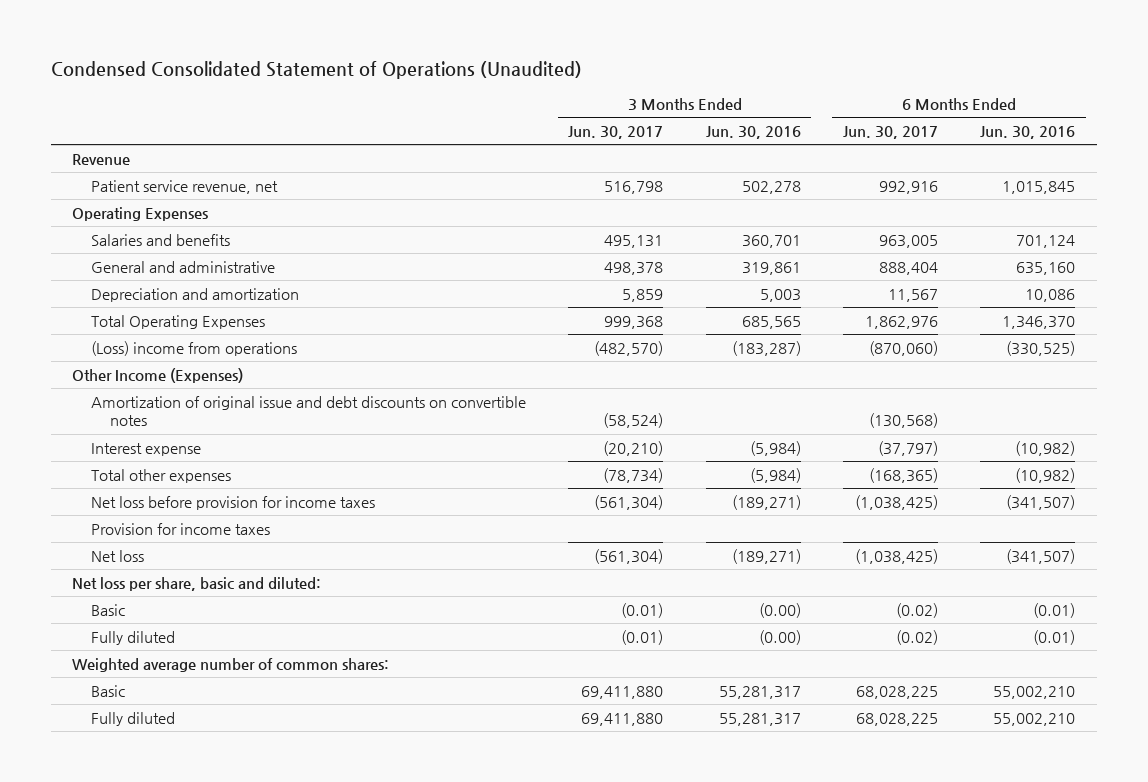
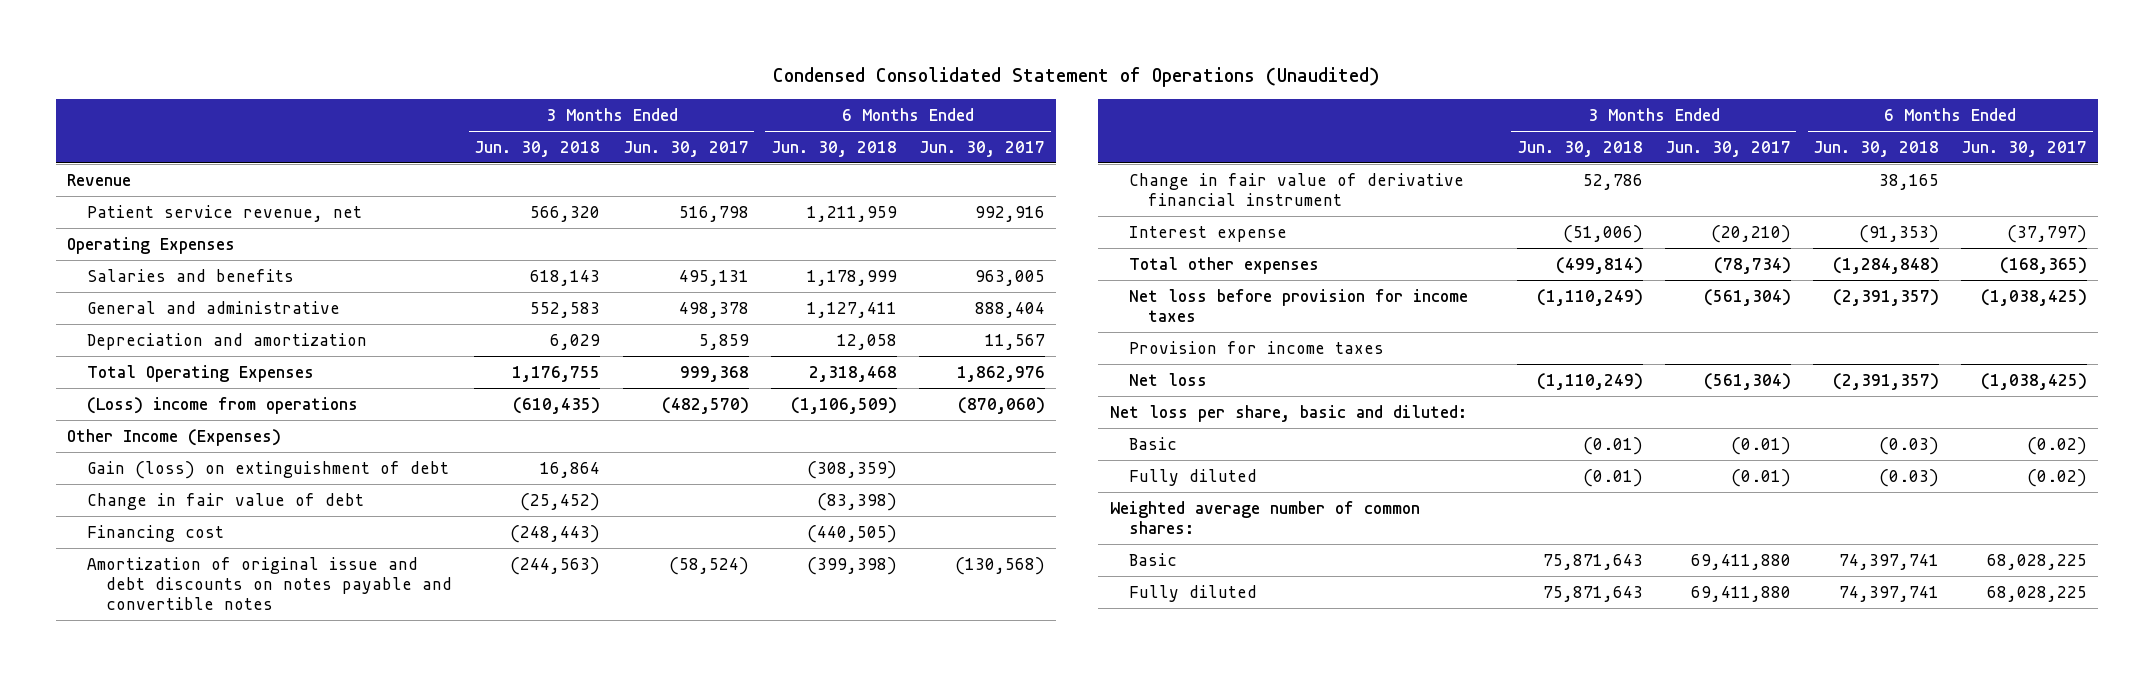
[705,125,801,139] Jun. 30, 2016 -> none
[980,125,1076,139] Jun. 30, 2016 -> none
none -> [474,140,601,157] Jun. 30, 2018
none -> [770,140,897,157] Jun. 30, 2018
none -> [86,460,449,479] Gain (loss) on extinguishment of debt
none -> [86,492,364,510] Change in fair value of debt
none -> [86,524,224,542] Financing cost
[90,395,526,427] Amortization of original issue and debt discounts on convertible notes -> [86,556,453,610] Amortization of original issue and debt discounts on notes payable and convertible notes
none -> [1128,172,1464,206] Change in fair value of derivative financial instrument

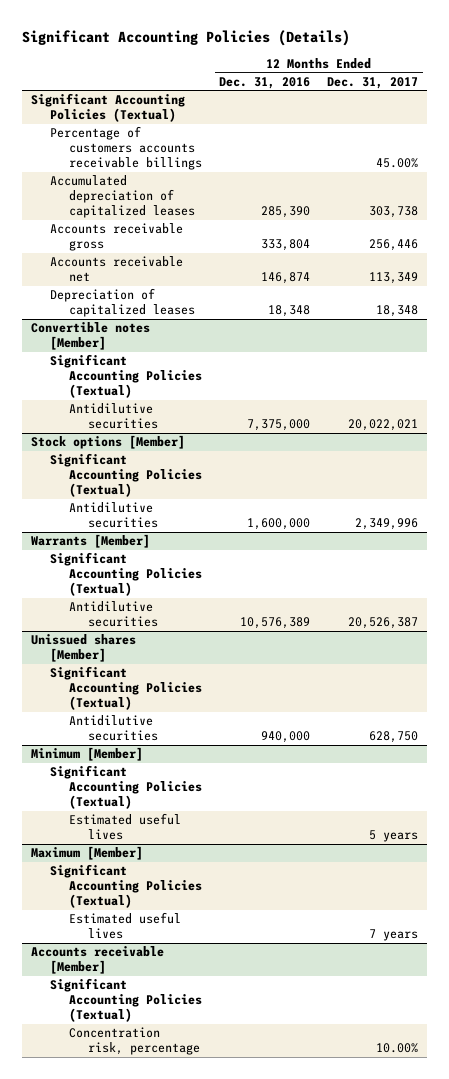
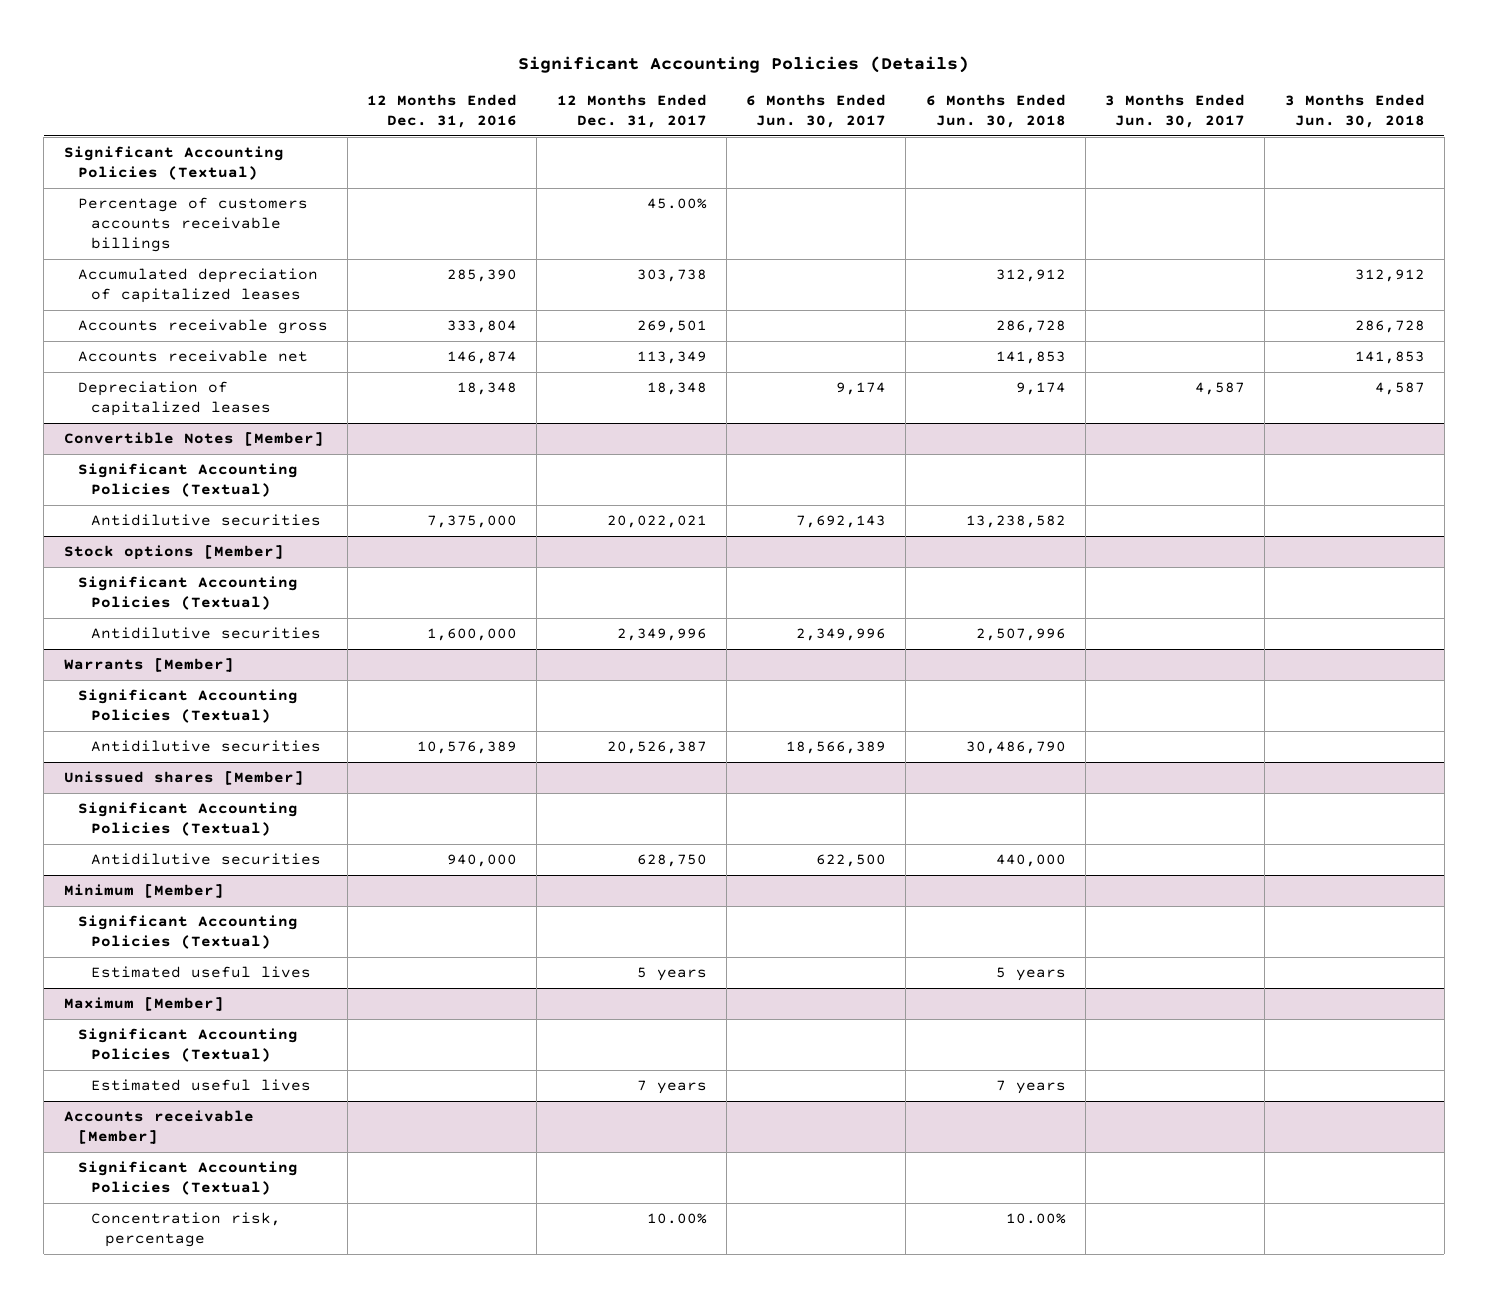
none -> [746,93,887,128] 6 Months Ended Jun. 30, 2017
none -> [925,93,1066,128] 6 Months Ended Jun. 30, 2018
none -> [1105,93,1246,128] 3 Months Ended Jun. 30, 2017
none -> [1284,93,1425,128] 3 Months Ended Jun. 30, 2018
[369,239,419,252] 256,446 -> [636,320,707,334] 269,501
[30,322,150,351] Convertible notes [Member] -> [63,432,324,447] Convertible Notes [Member]

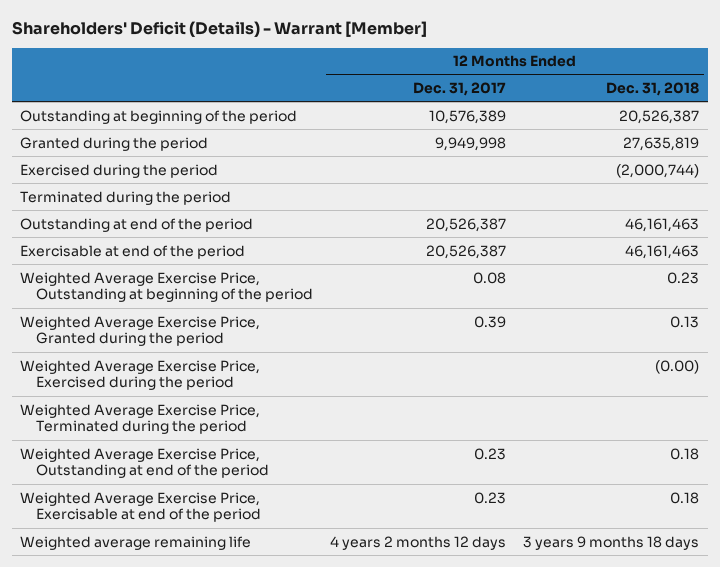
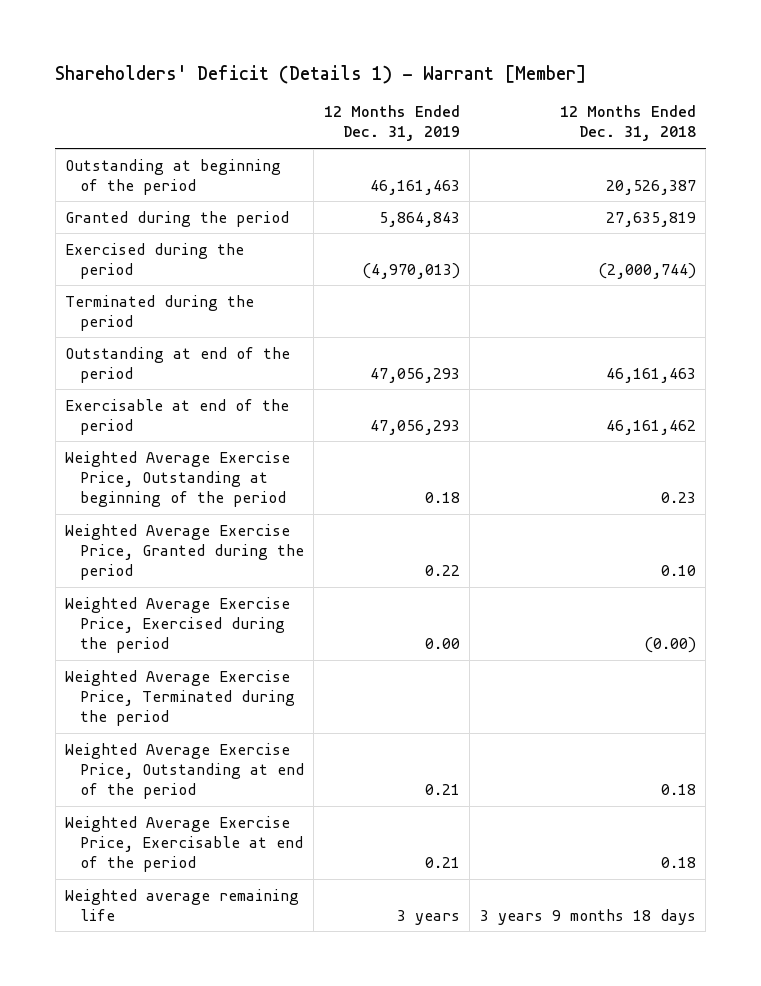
[11,20,427,37] Shareholders' Deficit (Details) - Warrant [Member] -> [55,64,587,84] Shareholders' Deficit (Details 1) - Warrant [Member]
[413,82,507,97] Dec. 31, 2017 -> none
none -> [323,105,460,142] 12 Months Ended Dec. 31, 2019
[625,244,700,259] 46,161,463 -> [605,419,696,435] 46,161,462
[670,315,700,328] 0.13 -> [660,564,696,576] 0.10

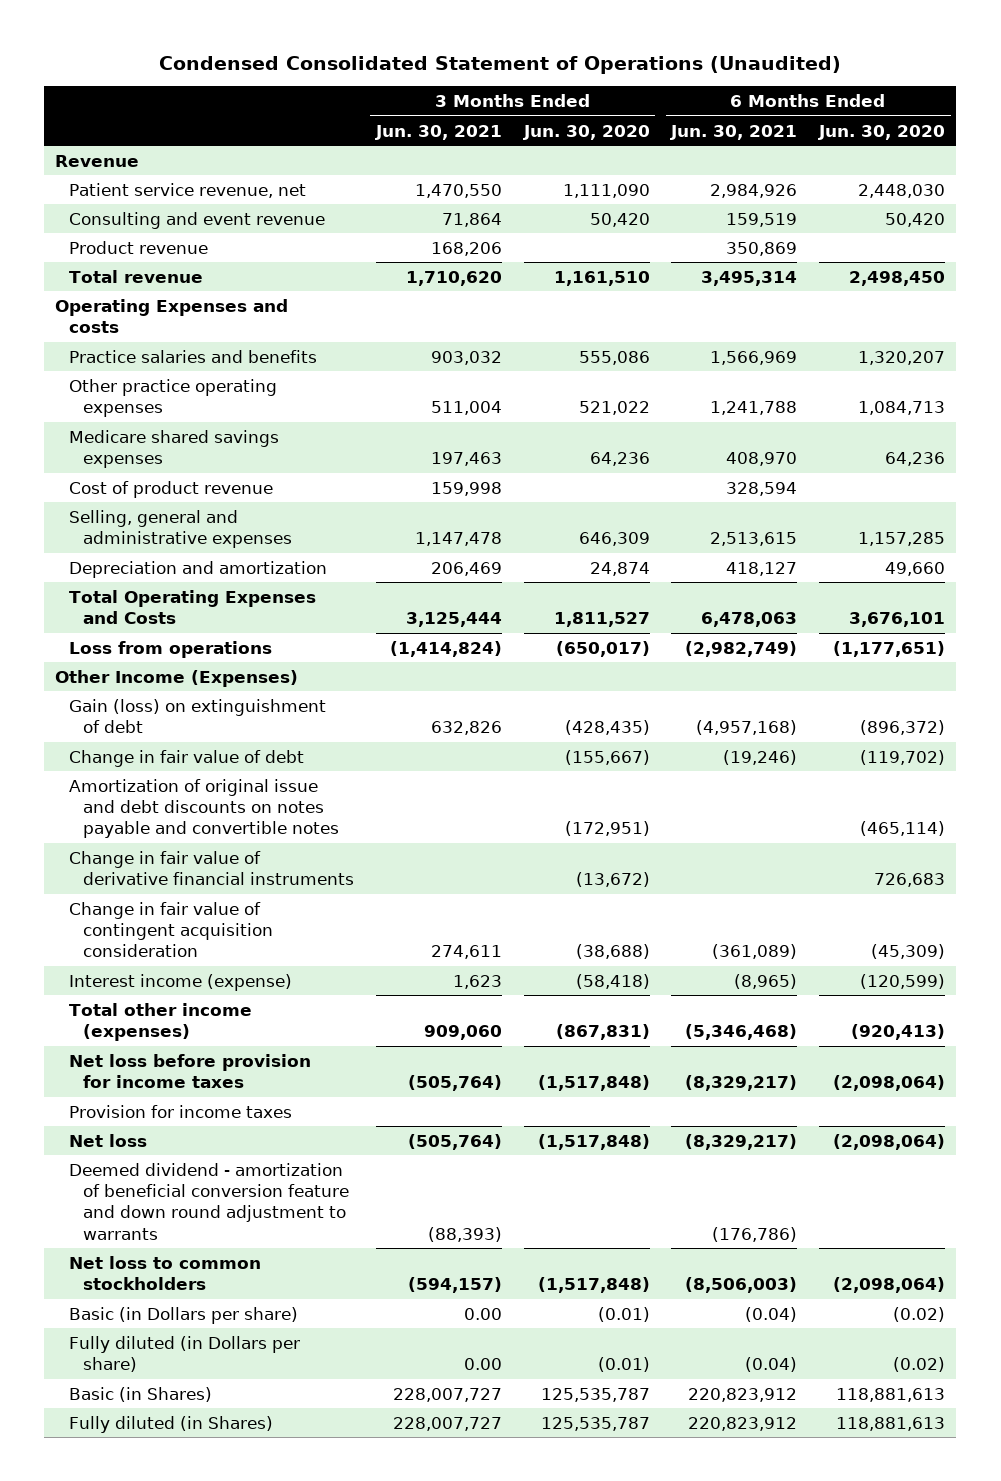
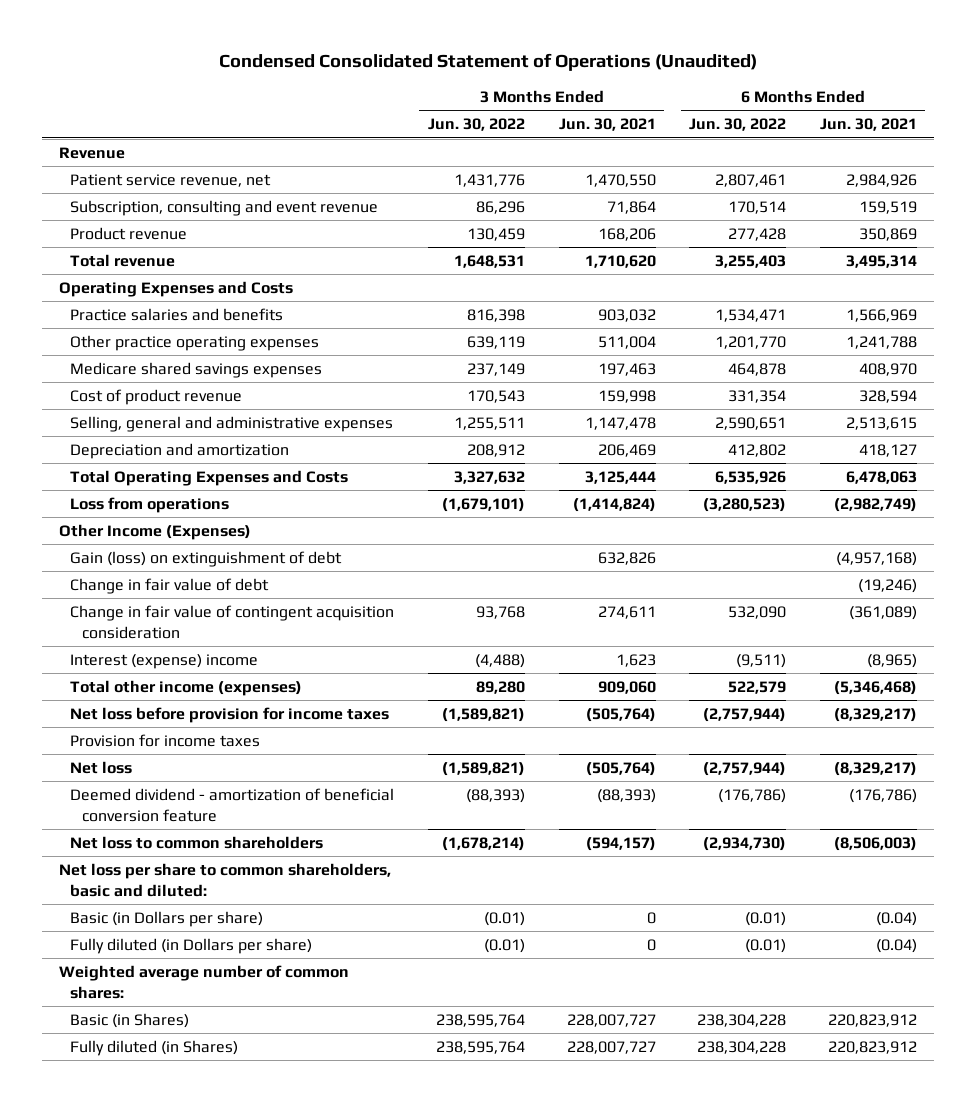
[522,124,650,140] Jun. 30, 2020 -> none
[818,124,946,140] Jun. 30, 2020 -> none
none -> [427,118,525,132] Jun. 30, 2022
none -> [689,118,787,132] Jun. 30, 2022
[69,211,326,229] Consulting and event revenue -> [70,199,379,216] Subscription, consulting and event revenue
[55,298,289,334] Operating Expenses and costs -> [58,280,293,297] Operating Expenses and Costs
[69,778,339,839] Amortization of original issue and debt discounts on notes payable and convertible notes -> none
[69,850,354,886] Change in fair value of derivative financial instruments -> none
[69,973,293,991] Interest income (expense) -> [70,653,259,669] Interest (expense) income
[69,1162,349,1240] Deemed dividend - amortization of beneficial conversion feature and down round adjustment to warrants -> [70,787,395,822] Deemed dividend - amortization of beneficial conversion feature
[69,1255,262,1291] Net loss to common stockholders -> [70,835,324,849] Net loss to common shareholders
none -> [58,862,391,897] Net loss per share to common shareholders, basic and diluted:
[463,1307,502,1320] 0.00 -> [646,911,656,924] 0
[463,1358,502,1371] 0.00 -> [646,938,656,951] 0
none -> [58,964,349,999] Weighted average number of common shares:

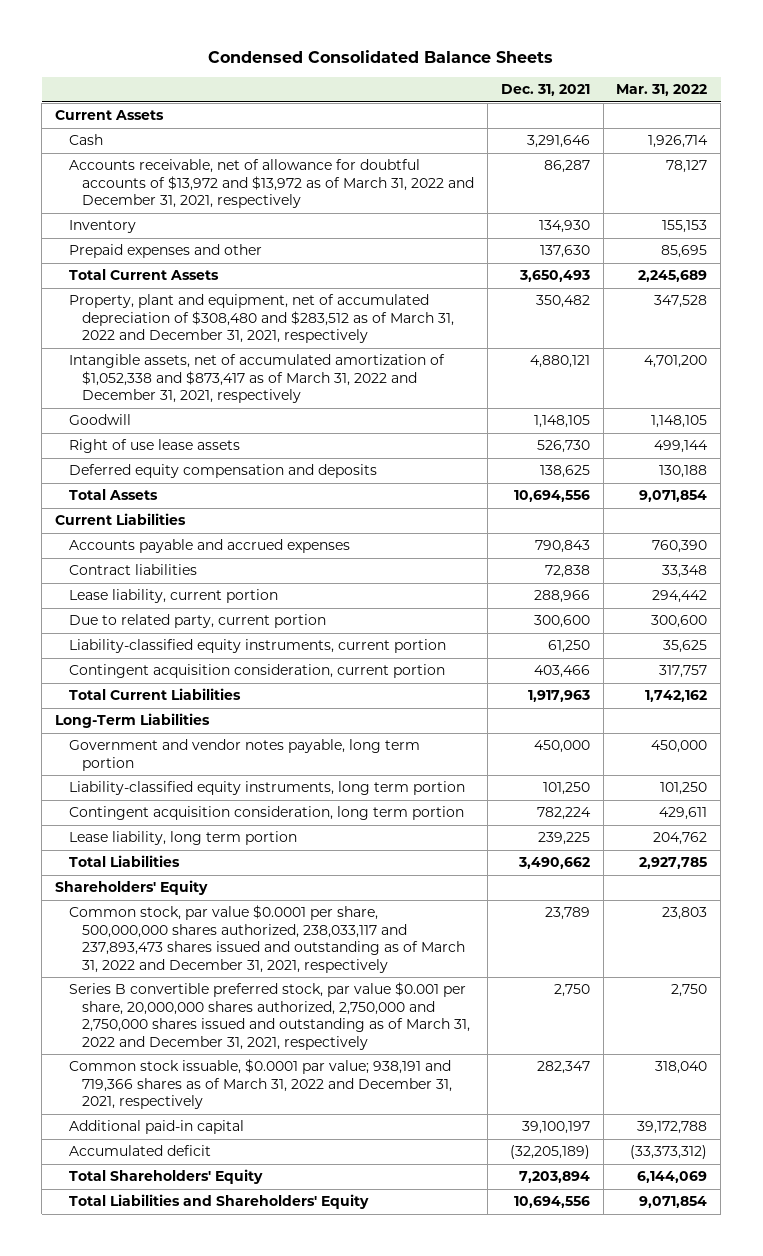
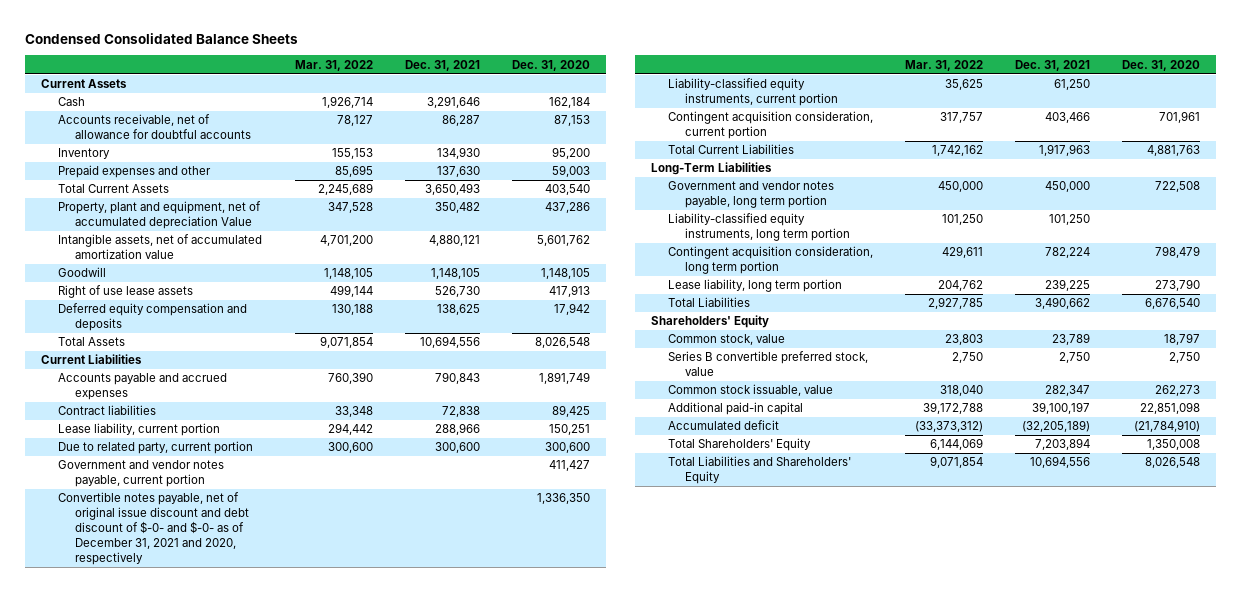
none -> [512,59,591,71] Dec. 31, 2020
[68,159,475,209] Accounts receivable, net of allowance for doubtful accounts of $13,972 and $13,972 as of March 31, 2022 and December 31, 2021, respectively -> [58,114,251,140] Accounts receivable, net of allowance for doubtful accounts
[68,294,455,344] Property, plant and equipment, net of accumulated depreciation of $308,480 and $283,512 as of March 31, 2022 and December 31, 2021, respectively -> [58,201,262,230] Property, plant and equipment, net of accumulated depreciation Value
[68,354,445,404] Intangible assets, net of accumulated amortization of $1,052,338 and $873,417 as of March 31, 2022 and December 31, 2021, respectively -> [58,234,263,260] Intangible assets, net of accumulated amortization value
none -> [58,460,225,488] Government and vendor notes payable, current portion
none -> [58,492,249,566] Convertible notes payable, net of original issue discount and debt discount of $-0- and $-0- as of December 31, 2021 and 2020, respectively
[68,905,466,973] Common stock, par value $0.0001 per share, 500,000,000 shares authorized, 238,033,117 and 237,893,473 shares issued and outstanding as of March 31, 2022 and December 31, 2021, respectively -> [668,334,786,346] Common stock, value
[68,982,471,1050] Series B convertible preferred stock, par value $0.001 per share, 20,000,000 shares authorized, 2,750,000 and 2,750,000 shares issued and outstanding as of March 31, 2022 and December 31, 2021, respectively -> [668,351,869,377] Series B convertible preferred stock, value
[68,1059,453,1110] Common stock issuable, $0.0001 par value; 938,191 and 719,366 shares as of March 31, 2022 and December 31, 2021, respectively -> [668,384,834,397] Common stock issuable, value

